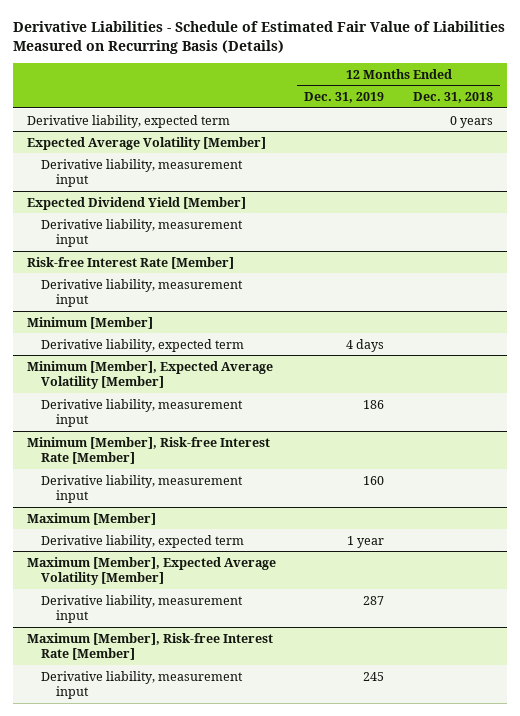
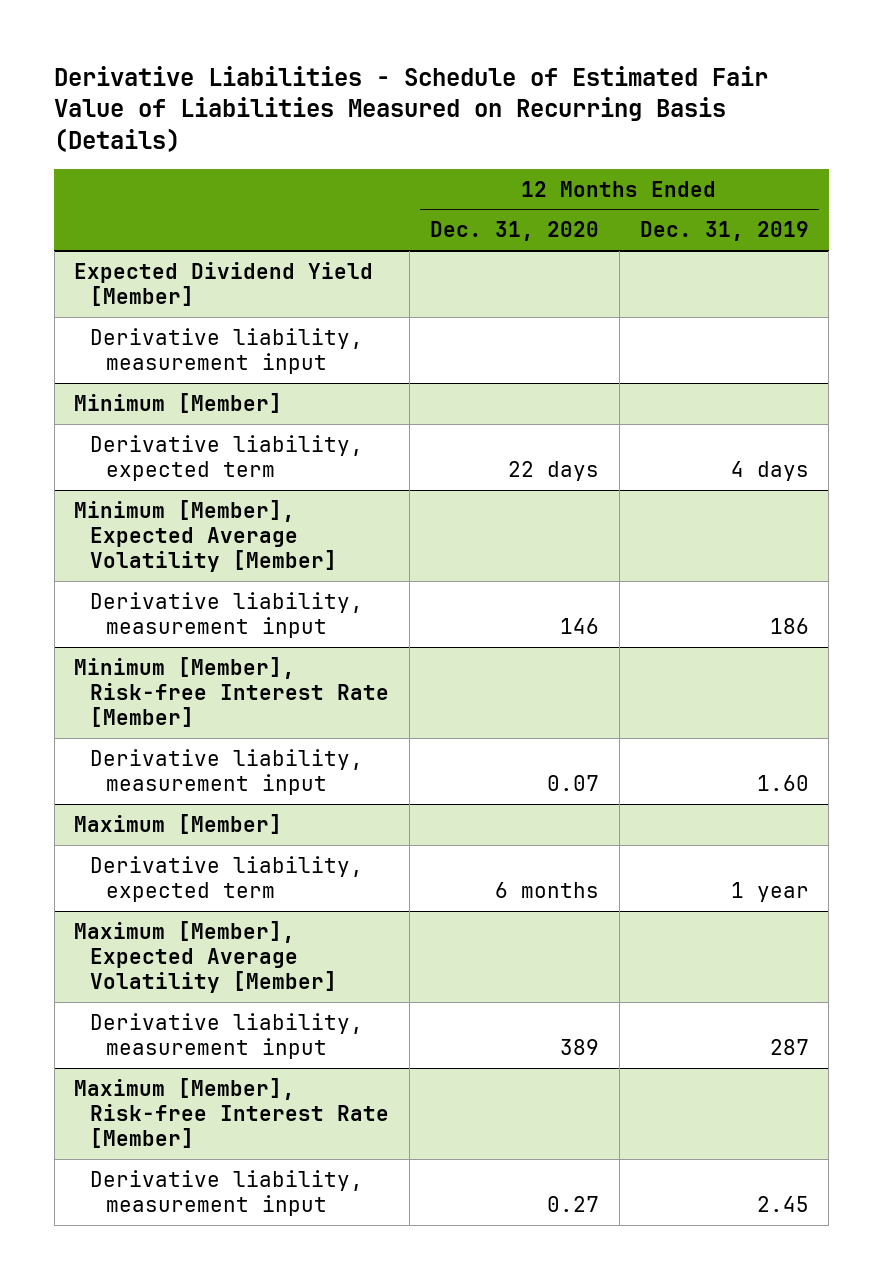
[412,91,493,103] Dec. 31, 2018 -> none
none -> [429,221,599,242] Dec. 31, 2020
[26,114,230,128] Derivative liability, expected term -> none
[26,136,266,150] Expected Average Volatility [Member] -> none
[41,158,244,188] Derivative liability, measurement input -> none
[26,256,234,269] Risk-free Interest Rate [Member] -> none
[41,278,244,308] Derivative liability, measurement input -> none
[363,475,385,485] 160 -> [756,775,809,792] 1.60
[363,671,385,681] 245 -> [756,1196,809,1213] 2.45

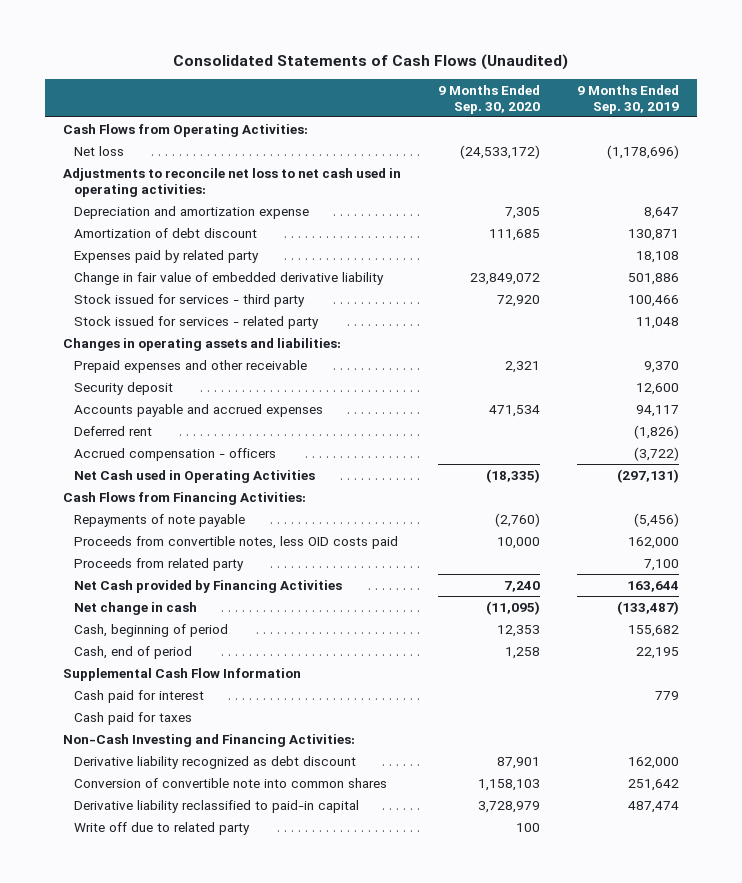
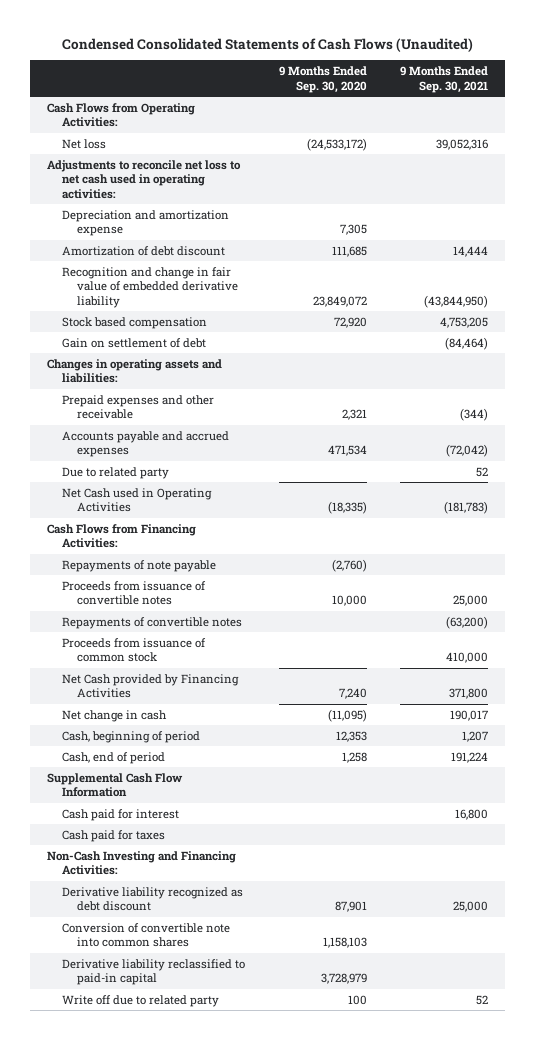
[173,53,569,70] Consolidated Statements of Cash Flows (Unaudited) -> [61,37,473,52] Condensed Consolidated Statements of Cash Flows (Unaudited)
[576,84,679,114] 9 Months Ended Sep. 30, 2019 -> none
none -> [400,66,489,93] 9 Months Ended Sep. 30, 2021
[73,249,259,263] Expenses paid by related party -> none
[73,315,319,329] Stock issued for services - related party -> none
[73,271,384,285] Change in fair value of embedded derivative liability -> [62,266,239,309] Recognition and change in fair value of embedded derivative liability
[73,293,305,307] Stock issued for services - third party -> [62,316,208,329] Stock based compensation
none -> [62,337,207,348] Gain on settlement of debt
[73,381,173,395] Security deposit -> none
[73,425,152,436] Deferred rent -> none
[73,447,276,461] Accrued compensation - officers -> none
none -> [62,466,170,479] Due to related party
[73,557,244,571] Proceeds from related party -> none
[73,535,398,549] Proceeds from convertible notes, less OID costs paid -> [62,580,207,606] Proceeds from issuance of convertible notes
none -> [62,616,243,629] Repayments of convertible notes
none -> [62,637,207,663] Proceeds from issuance of common stock

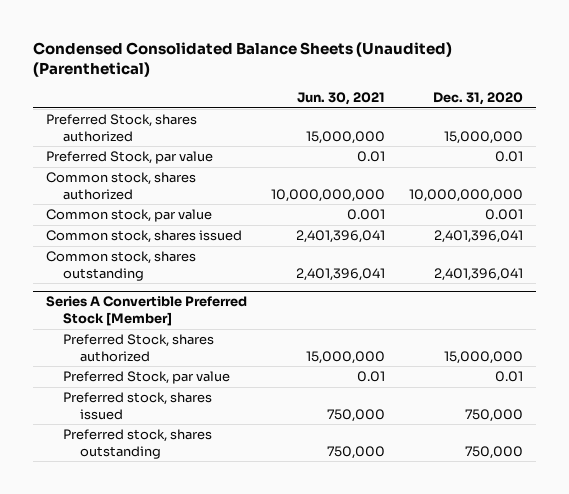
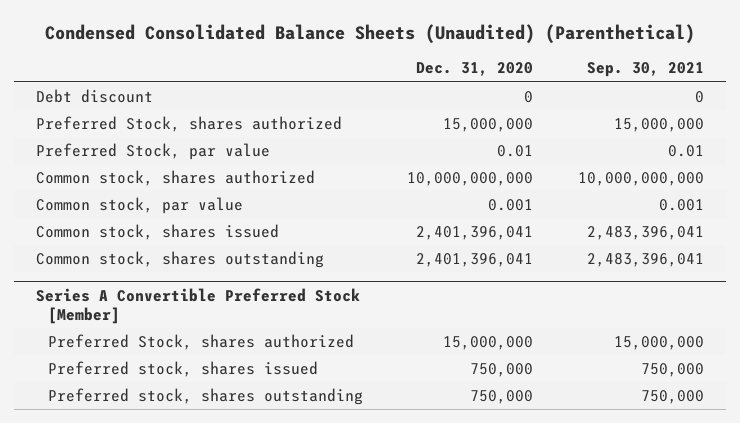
[297,92,386,106] Jun. 30, 2021 -> none
none -> [586,62,704,78] Sep. 30, 2021
none -> [36,89,154,104] Debt discount
[62,371,230,385] Preferred Stock, par value -> none

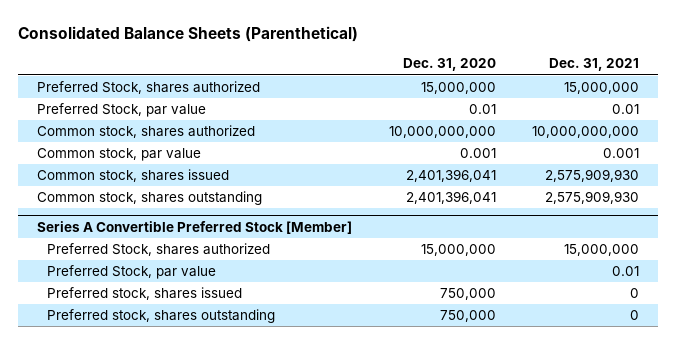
[44,23,695,44] Condensed Consolidated Balance Sheets (Unaudited) (Parenthetical) -> [18,25,359,42] Consolidated Balance Sheets (Parenthetical)
[586,62,704,78] Sep. 30, 2021 -> none
none -> [549,58,640,72] Dec. 31, 2021
[36,89,154,104] Debt discount -> none
none -> [46,264,216,279] Preferred Stock, par value

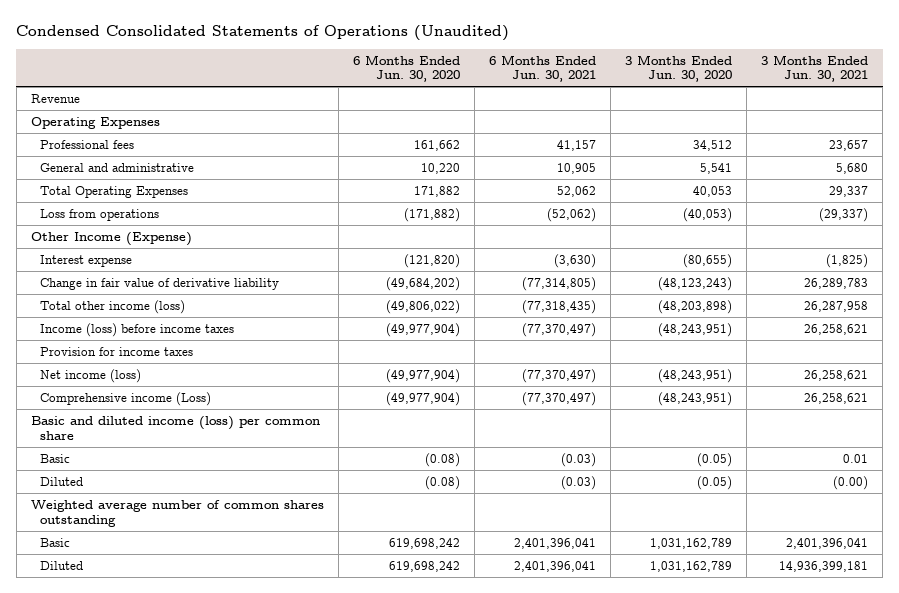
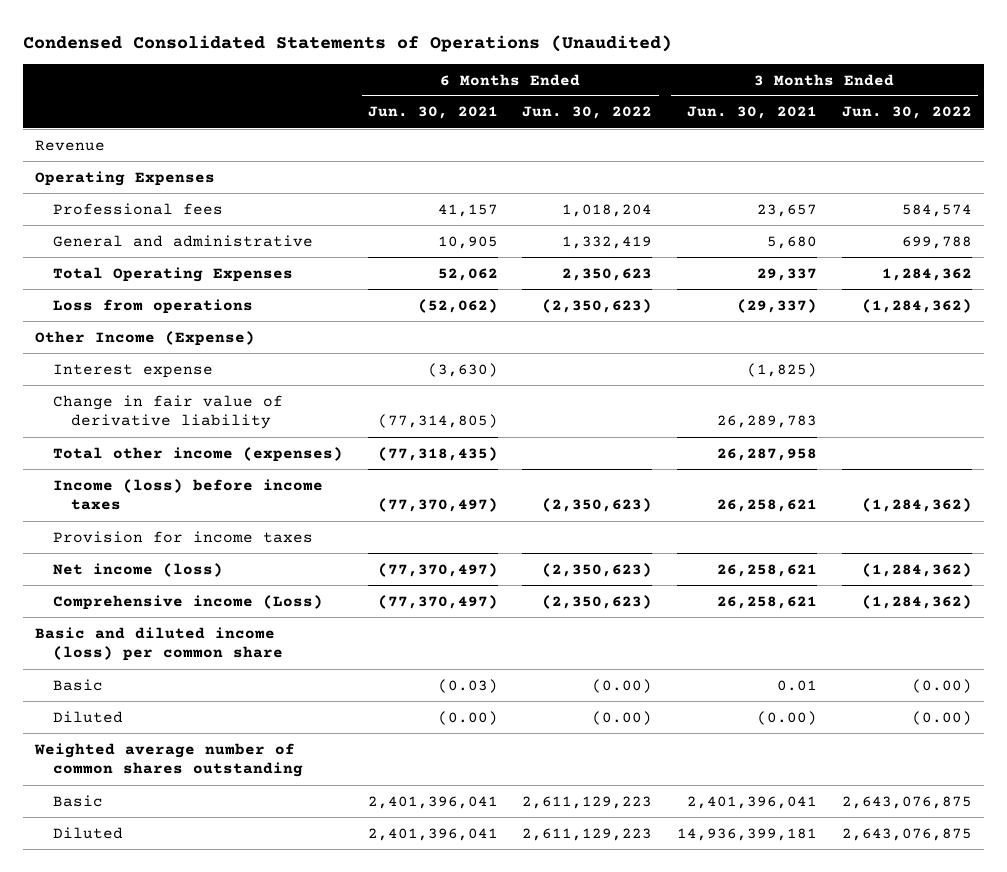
[352,54,460,83] 6 Months Ended Jun. 30, 2020 -> none
[624,54,732,83] 3 Months Ended Jun. 30, 2020 -> none
none -> [522,106,653,120] Jun. 30, 2022
none -> [841,106,972,120] Jun. 30, 2022
[40,300,186,315] Total other income (loss) -> [53,446,344,462] Total other income (expenses)
[560,476,596,491] (0.03) -> [437,710,498,725] (0.00)

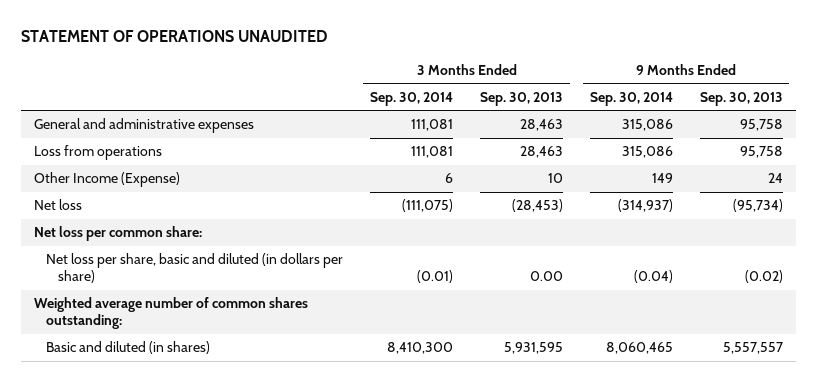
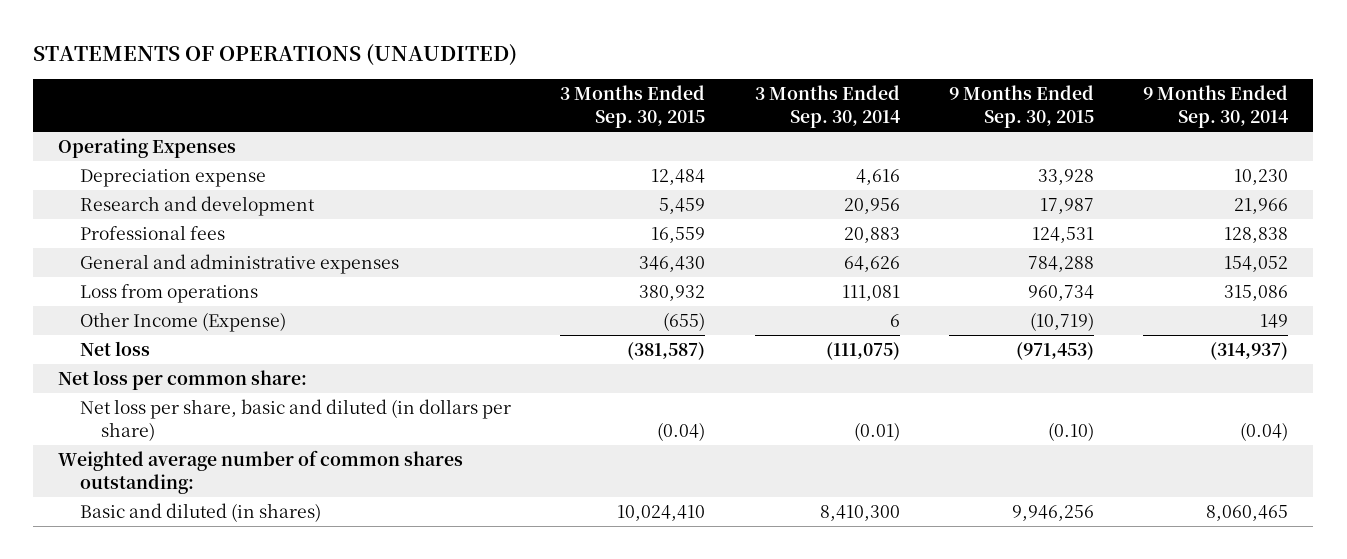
[21,30,329,43] STATEMENT OF OPERATIONS UNAUDITED -> [33,44,518,67] STATEMENTS OF OPERATIONS (UNAUDITED)
[479,91,563,106] Sep. 30, 2013 -> none
[699,91,783,106] Sep. 30, 2013 -> none
none -> [560,84,706,128] 3 Months Ended Sep. 30, 2015
none -> [949,84,1095,128] 9 Months Ended Sep. 30, 2015
none -> [58,138,237,159] Operating Expenses
none -> [79,169,266,188] Depreciation expense
none -> [79,196,315,217] Research and development
none -> [79,225,225,241] Professional fees
[411,119,454,132] 111,081 -> [843,256,900,273] 64,626
[621,119,673,132] 315,086 -> [1224,256,1289,273] 154,052

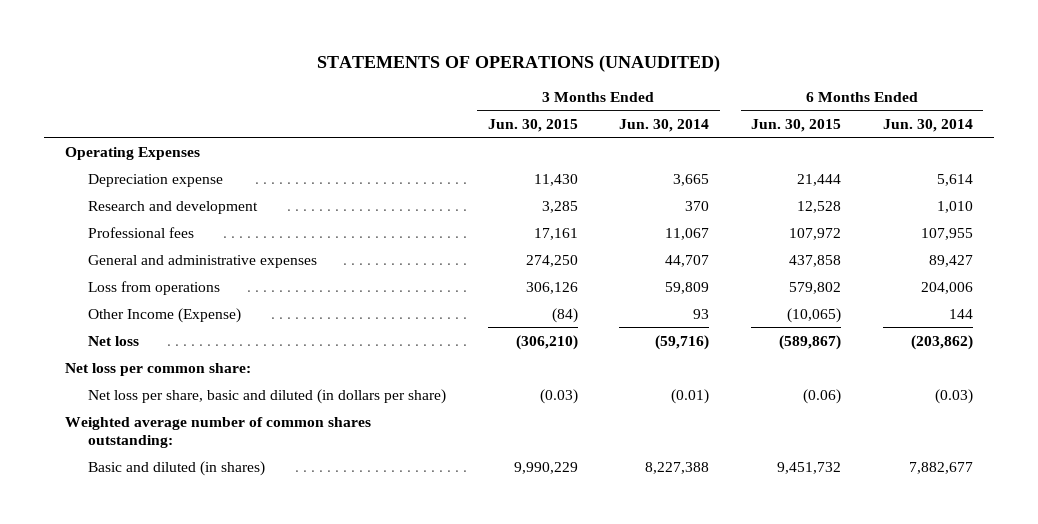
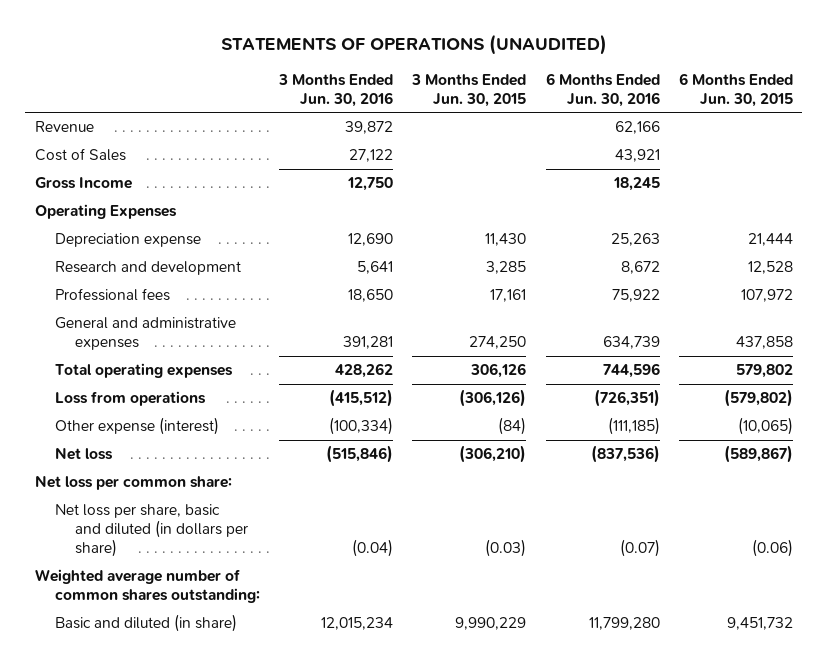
[619,118,710,132] Jun. 30, 2014 -> none
[882,118,973,132] Jun. 30, 2014 -> none
none -> [278,73,394,107] 3 Months Ended Jun. 30, 2016
none -> [545,72,660,107] 6 Months Ended Jun. 30, 2016
none -> [34,121,94,133] Revenue
none -> [34,148,126,162] Cost of Sales
none -> [34,177,132,190] Gross Income
none -> [55,363,234,379] Total operating expenses
[525,281,578,294] 306,126 -> [459,389,527,408] (306,126)
[789,281,842,294] 579,802 -> [723,389,793,408] (579,802)
[87,307,241,323] Other Income (Expense) -> [55,417,220,436] Other expense (interest)
[87,460,265,476] Basic and diluted (in shares) -> [55,614,238,633] Basic and diluted (in share)

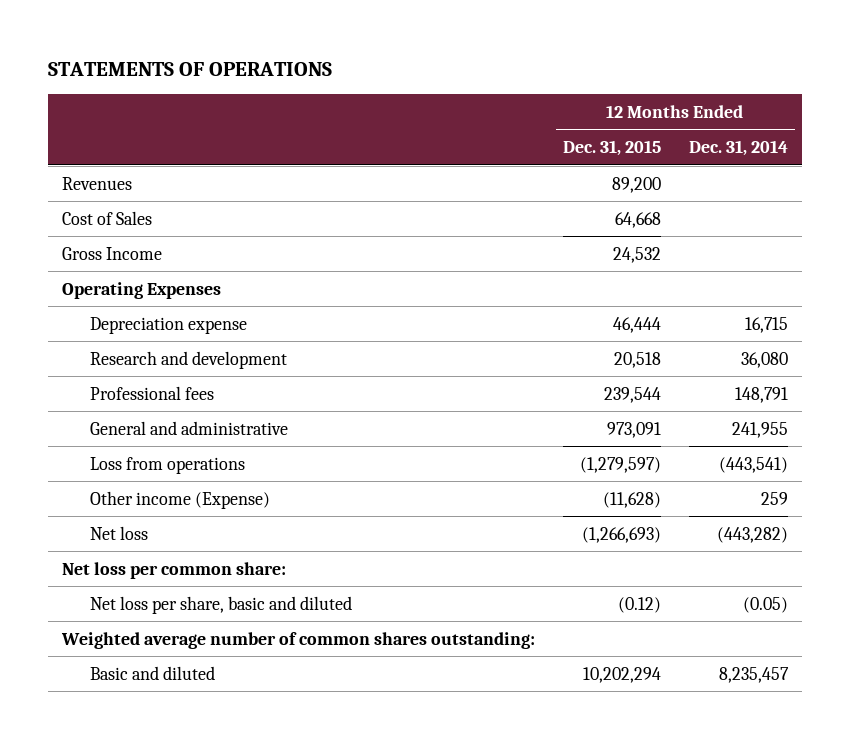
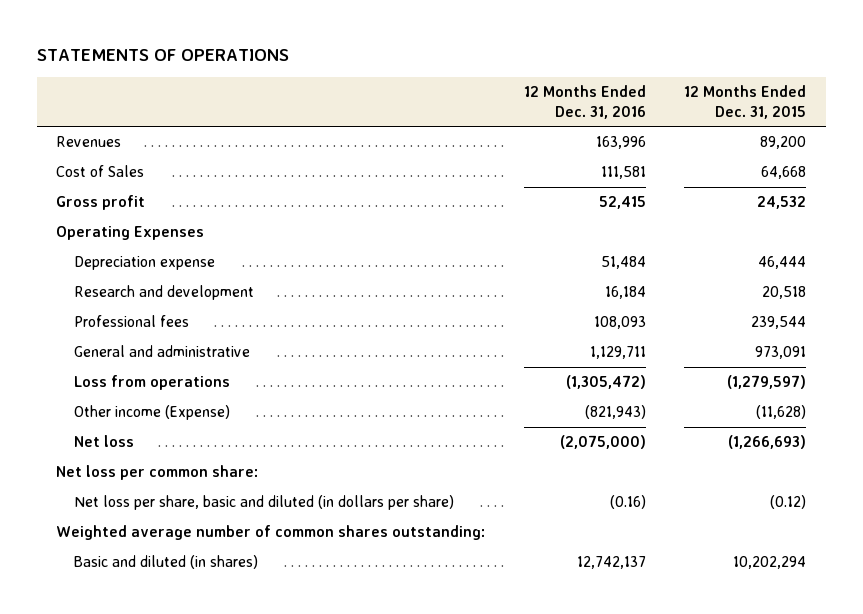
[688,140,788,157] Dec. 31, 2014 -> none
none -> [523,84,646,119] 12 Months Ended Dec. 31, 2016
[62,246,163,260] Gross Income -> [56,195,146,211] Gross profit
[90,595,353,614] Net loss per share, basic and diluted -> [73,495,454,511] Net loss per share, basic and diluted (in dollars per share)
[90,665,216,680] Basic and diluted -> [73,555,258,570] Basic and diluted (in shares)

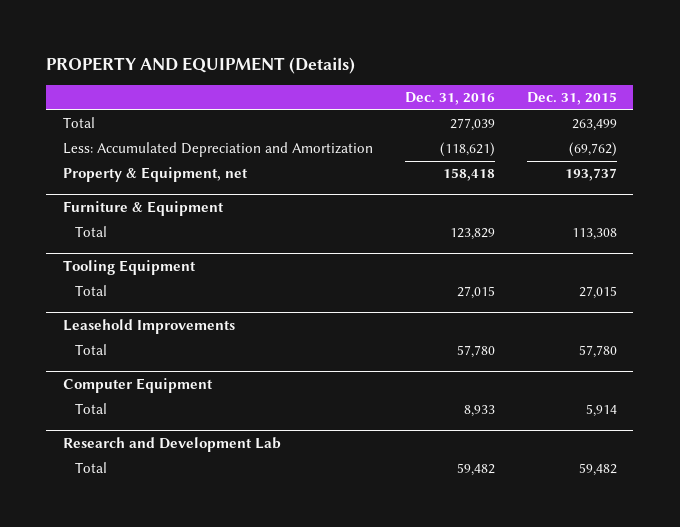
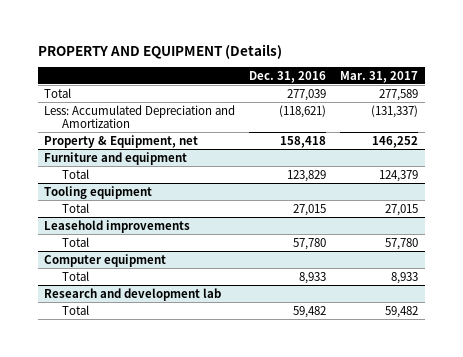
[527,92,618,106] Dec. 31, 2015 -> none
none -> [340,70,419,83] Mar. 31, 2017
[62,200,224,216] Furniture & Equipment -> [44,151,188,165] Furniture and equipment
[62,259,196,275] Tooling Equipment -> [44,185,153,199] Tooling equipment
[62,318,235,334] Leasehold Improvements -> [44,219,191,233] Leasehold improvements
[62,377,213,393] Computer Equipment -> [44,253,167,267] Computer equipment
[62,436,281,452] Research and Development Lab -> [44,287,222,301] Research and development lab

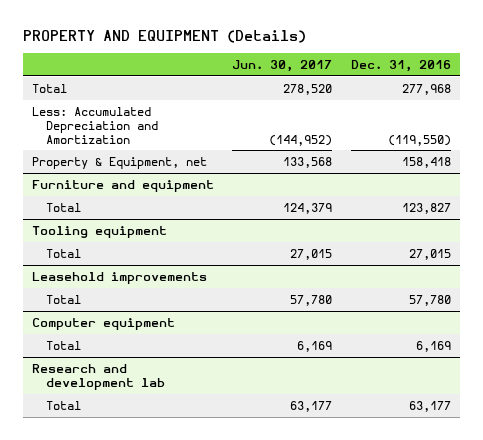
[340,70,419,83] Mar. 31, 2017 -> none
none -> [232,59,333,72] Jun. 30, 2017
[287,88,327,101] 277,039 -> [401,83,451,95] 277,968
[279,104,327,118] (118,621) -> [387,134,451,146] (119,550)
[287,169,327,182] 123,829 -> [401,202,451,214] 123,827
[299,271,327,284] 8,933 -> [415,340,451,352] 6,169
[293,305,327,318] 59,482 -> [408,400,451,412] 63,177

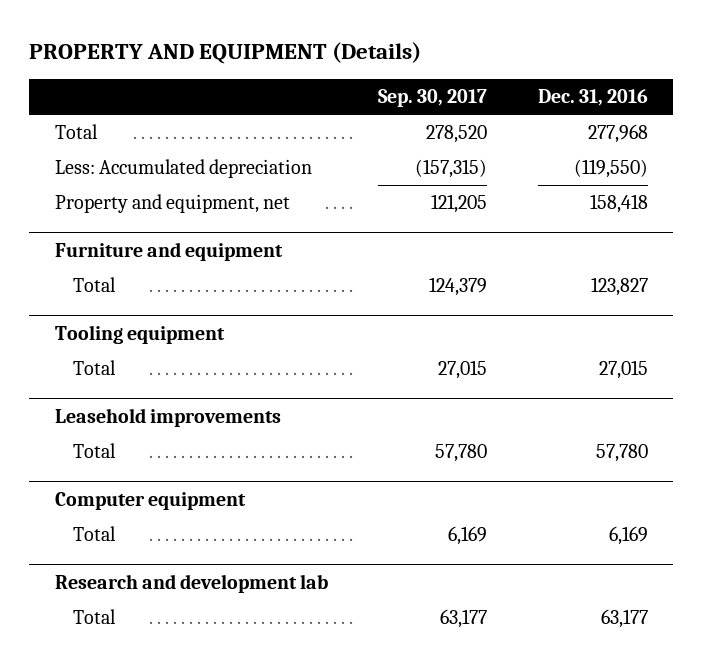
[232,59,333,72] Jun. 30, 2017 -> none
none -> [378,89,488,108] Sep. 30, 2017
[31,106,158,144] Less: Accumulated Depreciation and Amortization -> [54,159,312,179] Less: Accumulated depreciation
[31,156,207,169] Property & Equipment, net -> [54,194,290,214] Property and equipment, net

